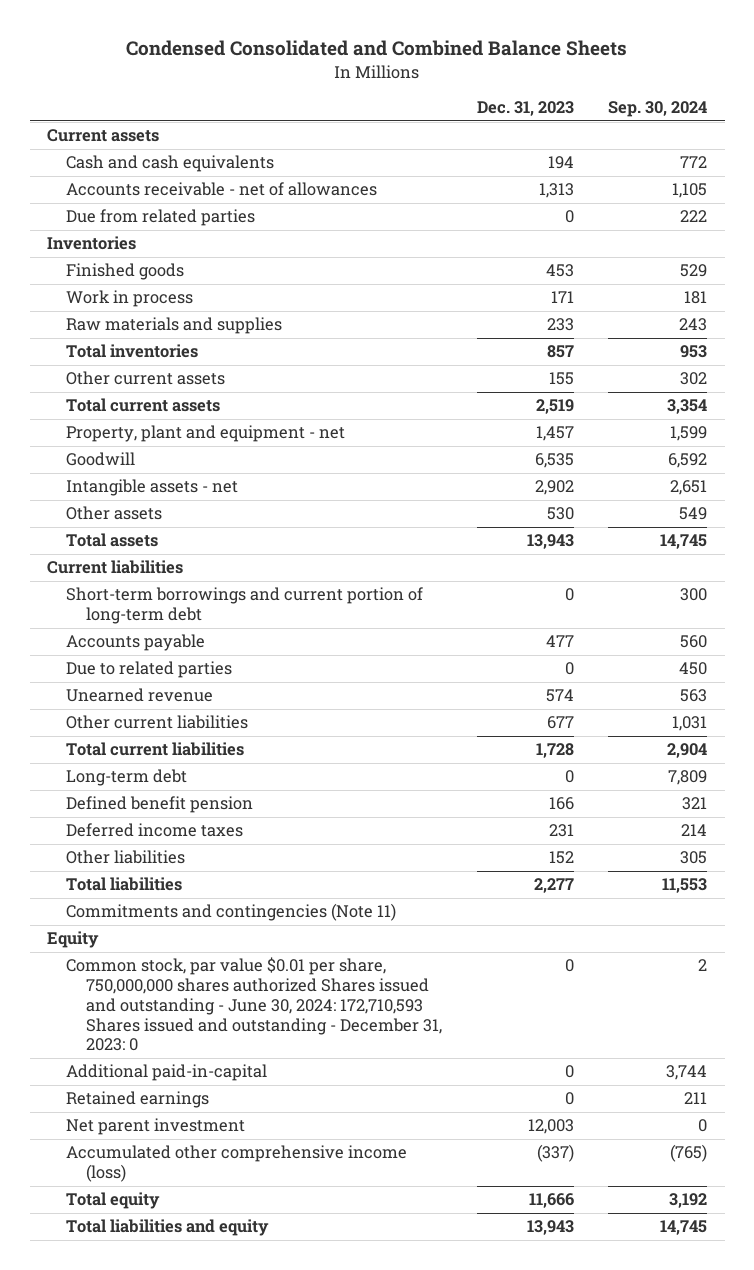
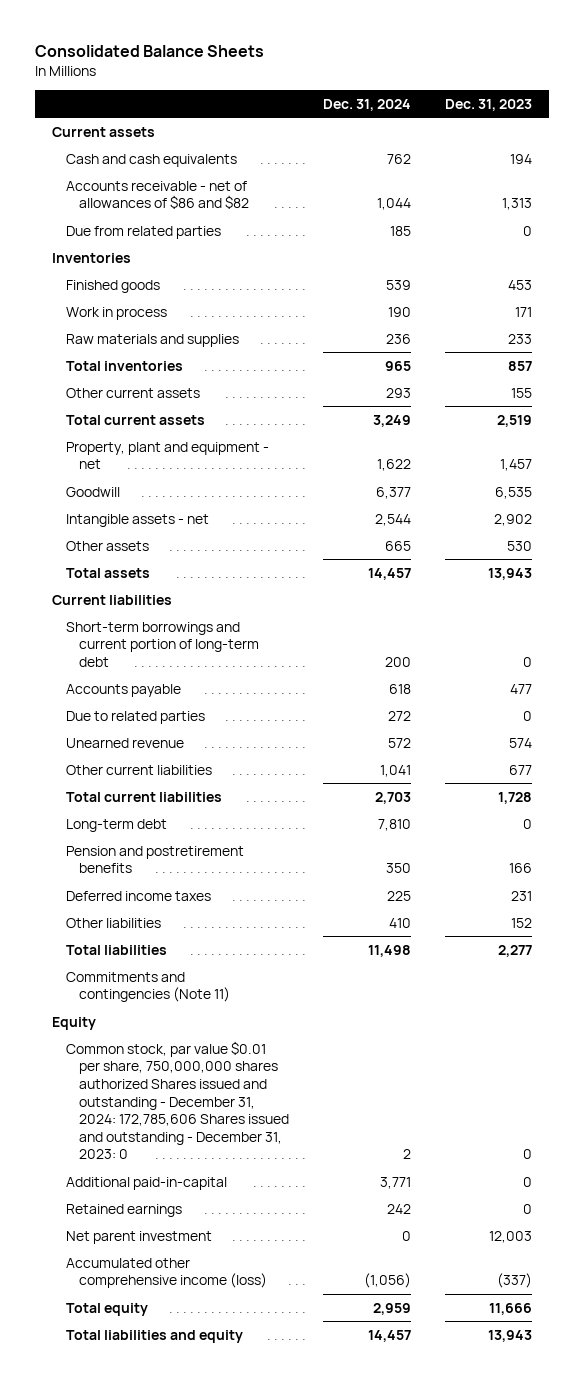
[126,40,628,57] Condensed Consolidated and Combined Balance Sheets -> [35,45,265,58] Consolidated Balance Sheets
[608,101,708,118] Sep. 30, 2024 -> none
none -> [323,98,412,111] Dec. 31, 2024
[66,182,378,197] Accounts receivable - net of allowances -> [65,180,250,210] Accounts receivable - net of allowances of $86 and $82
[66,796,254,814] Defined benefit pension -> [65,845,244,874] Pension and postretirement benefits
[66,957,442,1052] Common stock, par value $0.01 per share, 750,000,000 shares authorized Shares issued and outstanding - June 30, 2024: 172,710,593 Shares issued and outstanding - December 31, 2023: 0 -> [65,1040,290,1160] Common stock, par value $0.01 per share, 750,000,000 shares authorized Shares issued and outstanding - December 31, 2024: 172,785,606 Shares issued and outstanding - December 31, 2023: 0

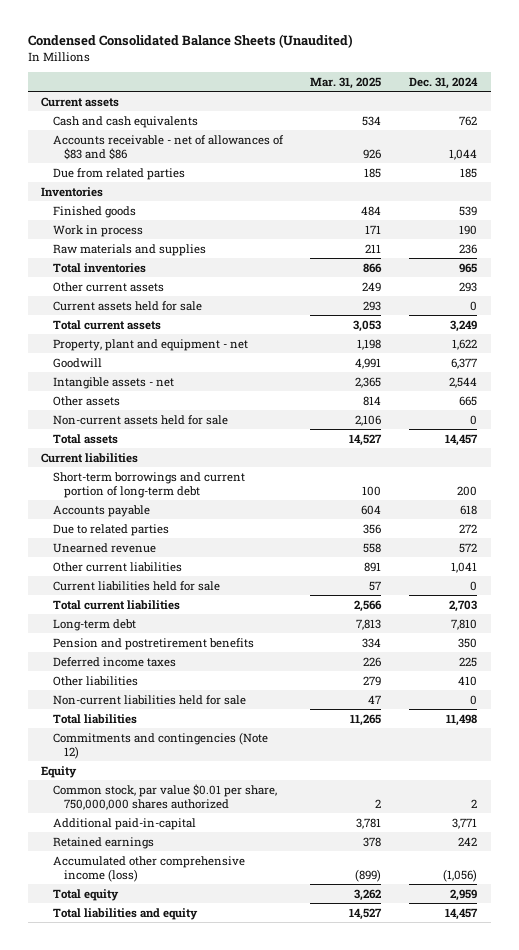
[35,45,265,58] Consolidated Balance Sheets -> [27,34,353,49] Condensed Consolidated Balance Sheets (Unaudited)
[444,98,532,111] Dec. 31, 2023 -> none
none -> [310,76,382,89] Mar. 31, 2025
[65,180,250,210] Accounts receivable - net of allowances of $86 and $82 -> [52,134,284,161] Accounts receivable - net of allowances of $83 and $86
none -> [52,300,202,311] Current assets held for sale
none -> [52,414,228,425] Non-current assets held for sale
none -> [52,580,220,591] Current liabilities held for sale
none -> [52,694,246,705] Non-current liabilities held for sale
[65,971,231,1003] Commitments and contingencies (Note 11) -> [52,731,268,760] Commitments and contingencies (Note 12)
[65,1040,290,1160] Common stock, par value $0.01 per share, 750,000,000 shares authorized Shares issued and outstanding - December 31, 2024: 172,785,606 Shares issued and outstanding - December 31, 2023: 0 -> [52,783,277,811] Common stock, par value $0.01 per share, 750,000,000 shares authorized
[65,1230,212,1244] Net parent investment -> none

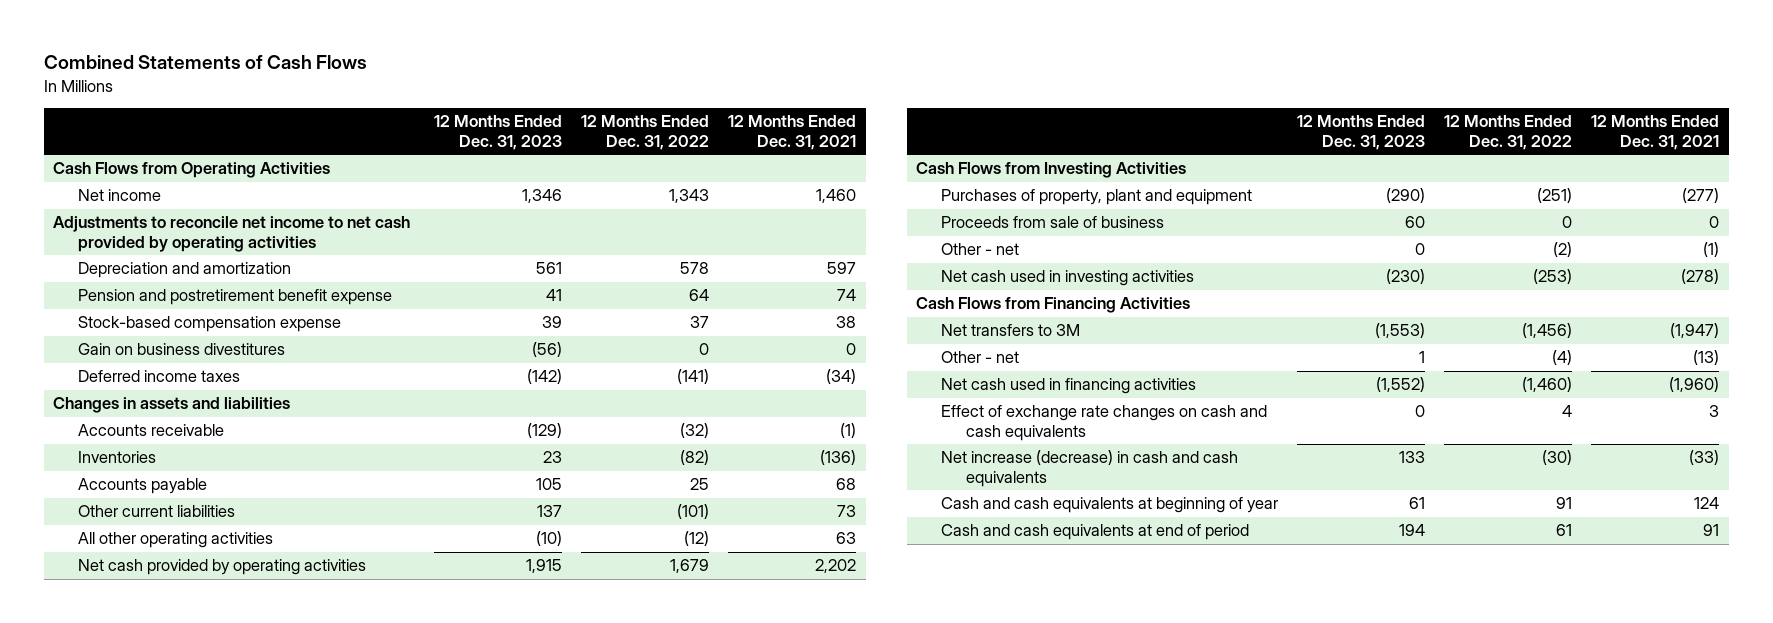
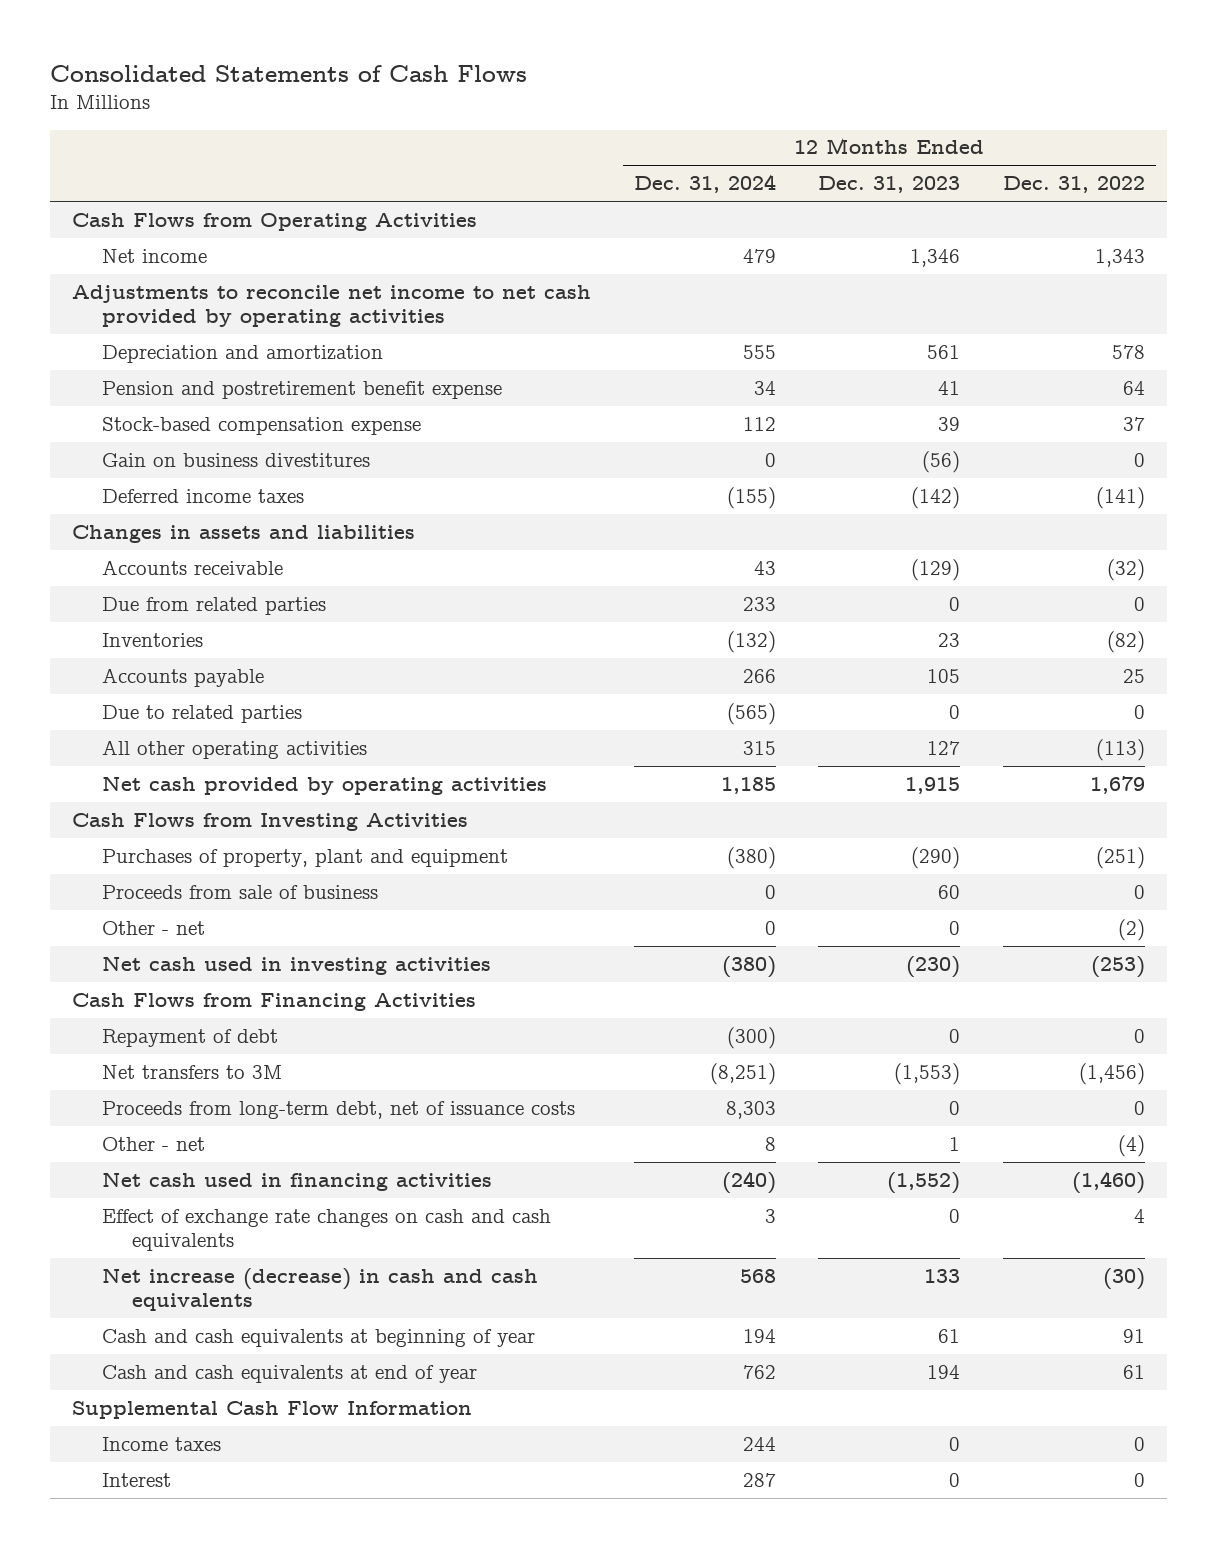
[43,55,367,70] Combined Statements of Cash Flows -> [50,64,528,82] Consolidated Statements of Cash Flows
[728,115,857,150] 12 Months Ended Dec. 31, 2021 -> none
none -> [633,174,776,194] Dec. 31, 2024
none -> [101,596,326,615] Due from related parties
[77,505,235,518] Other current liabilities -> none
none -> [101,704,302,723] Due to related parties
[536,531,563,547] (10) -> [927,740,961,755] 127
[684,531,710,547] (12) -> [1096,738,1146,761] (113)
none -> [101,1028,278,1047] Repayment of debt
none -> [101,1100,575,1119] Proceeds from long-term debt, net of issuance costs
[941,524,1250,541] Cash and cash equivalents at end of period -> [101,1364,477,1383] Cash and cash equivalents at end of year
none -> [71,1400,472,1419] Supplemental Cash Flow Information
none -> [101,1436,221,1451] Income taxes
none -> [101,1472,171,1487] Interest

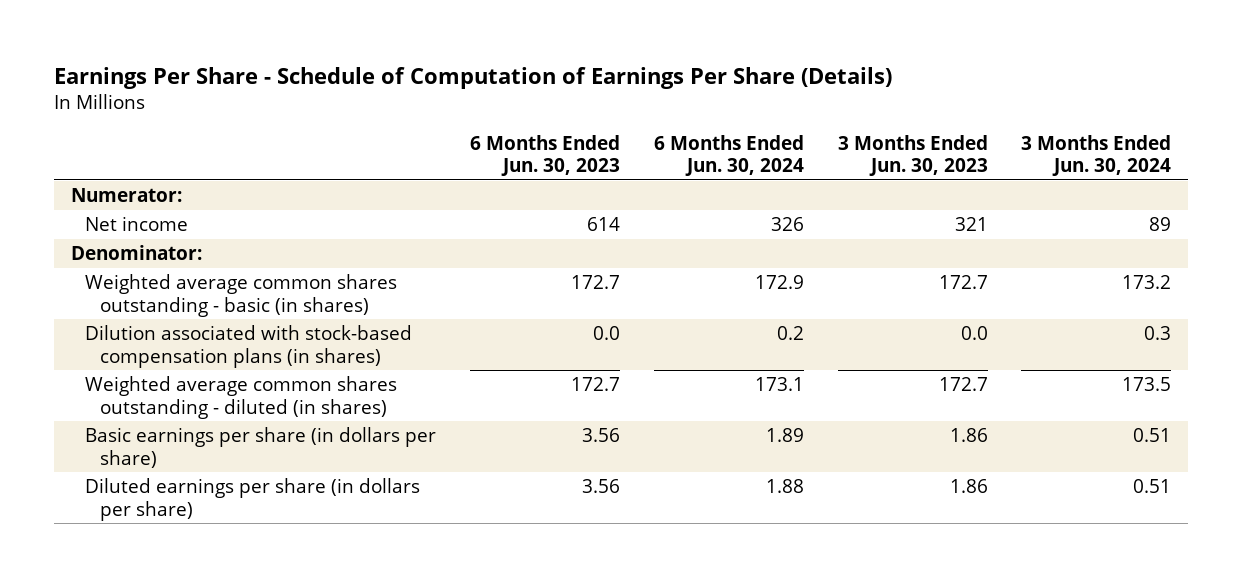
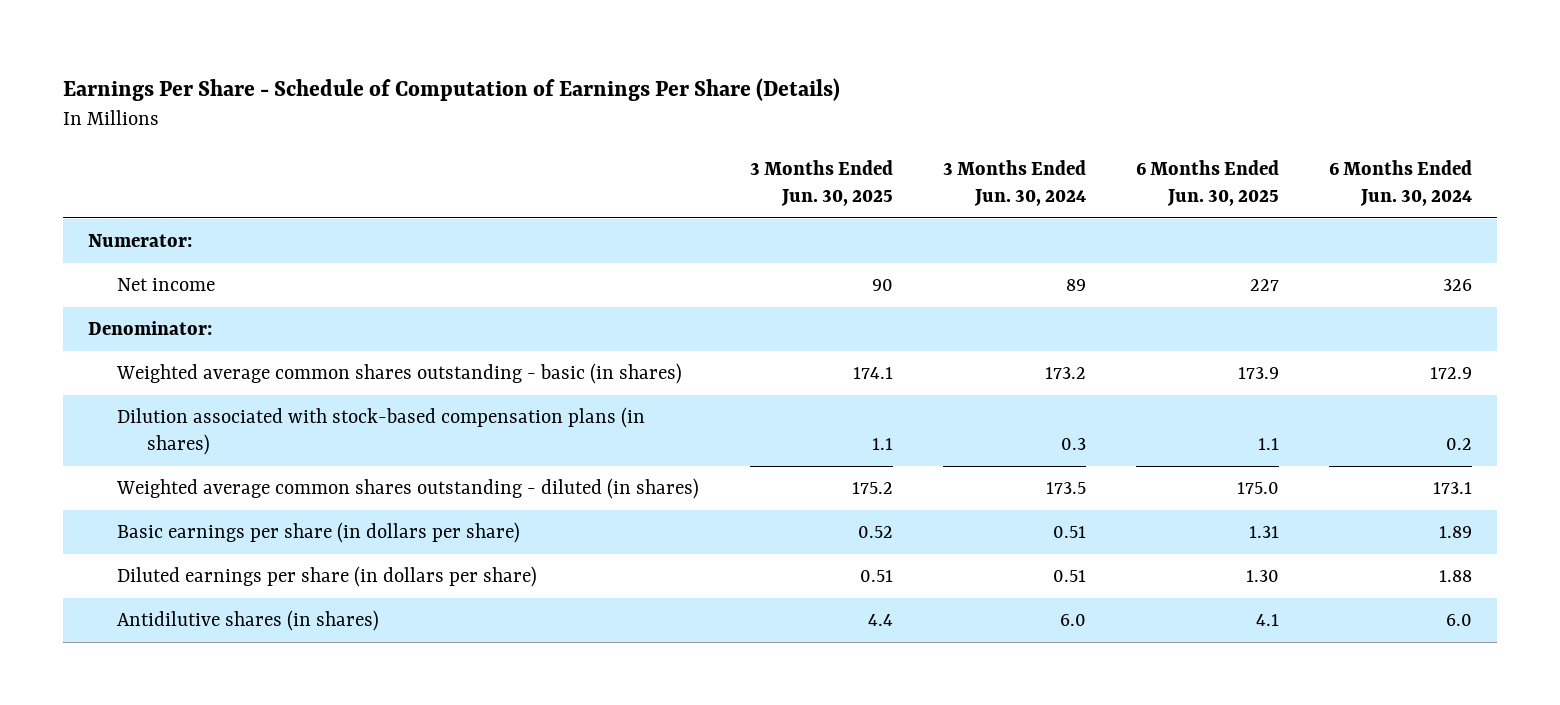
[470,134,621,176] 6 Months Ended Jun. 30, 2023 -> none
[837,134,988,176] 3 Months Ended Jun. 30, 2023 -> none
none -> [749,159,893,206] 3 Months Ended Jun. 30, 2025
none -> [1135,159,1279,206] 6 Months Ended Jun. 30, 2025
none -> [117,610,380,632] Antidilutive shares (in shares)

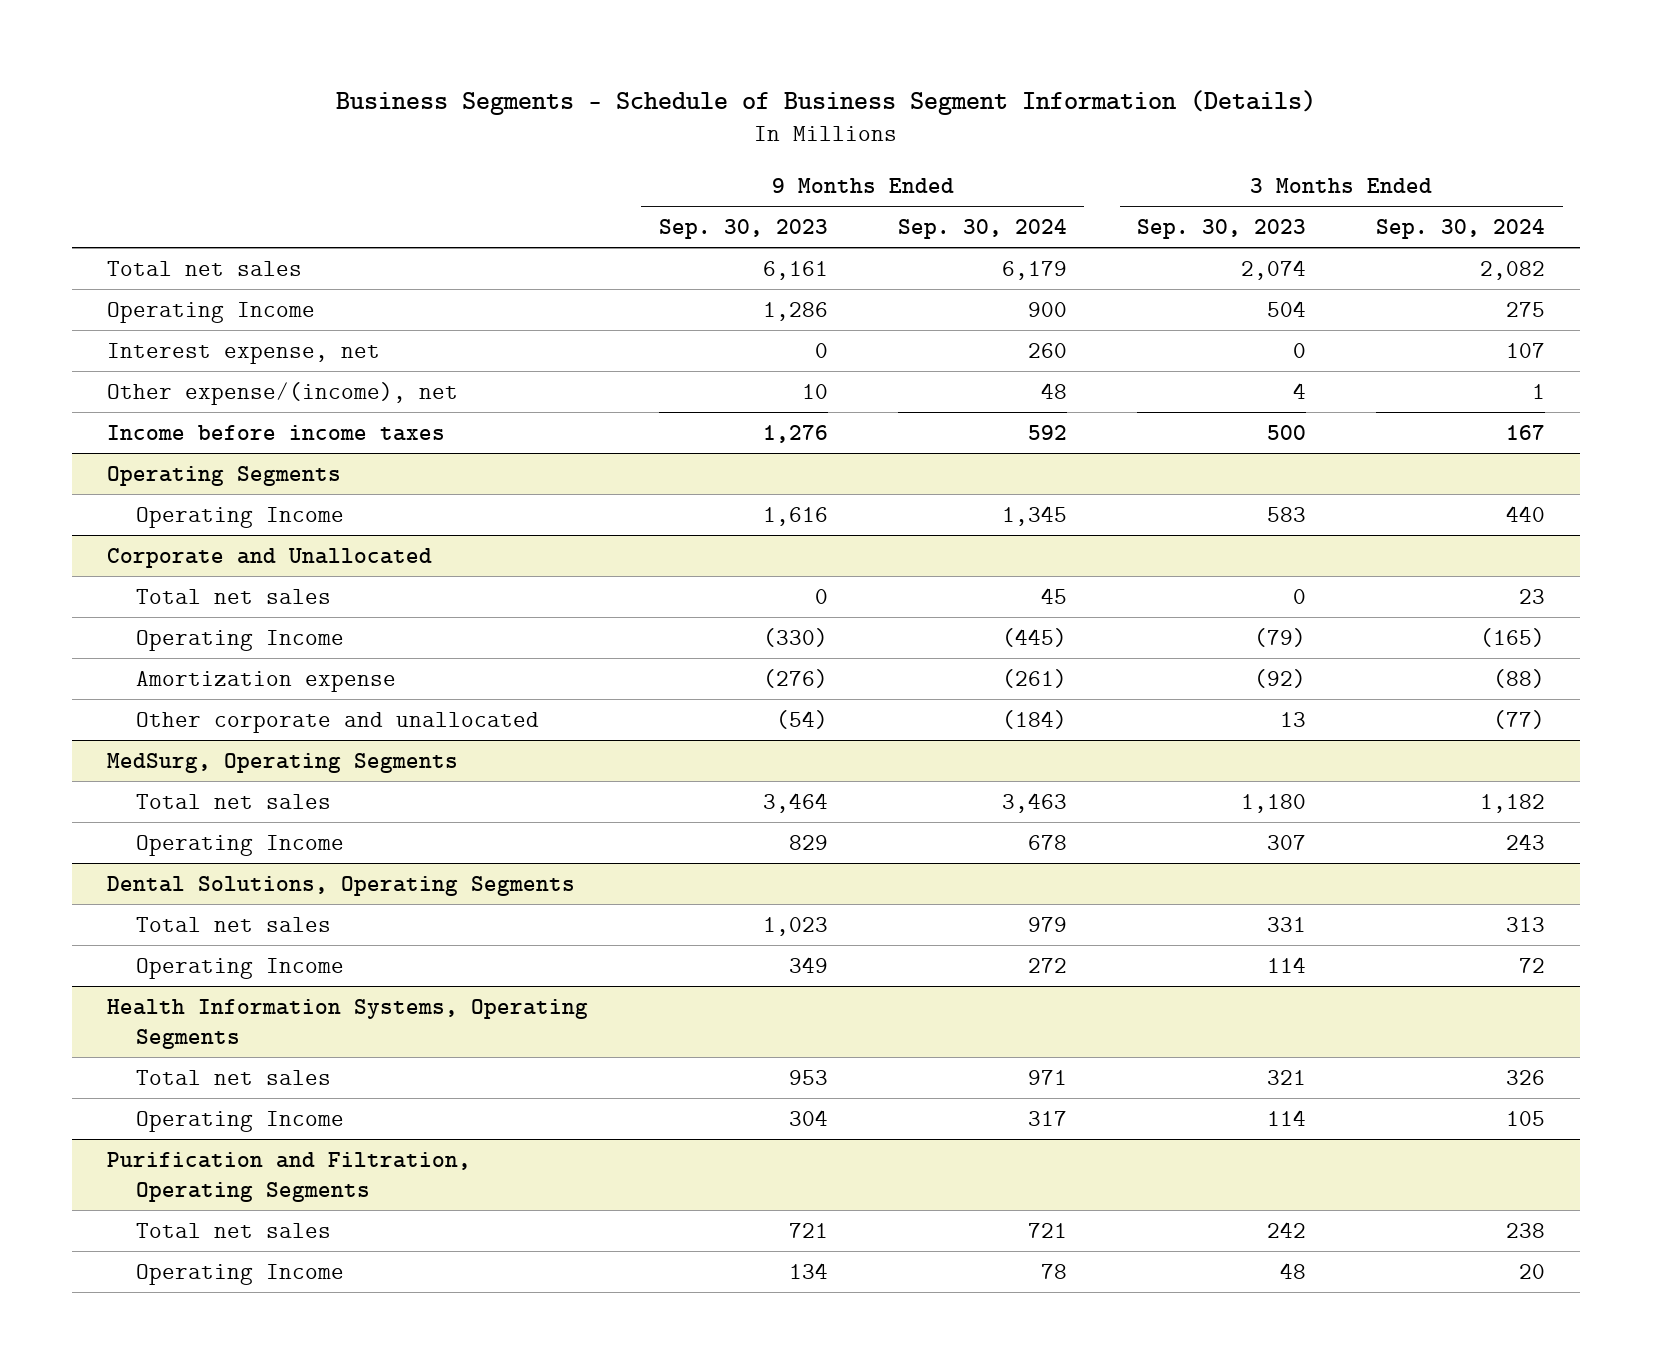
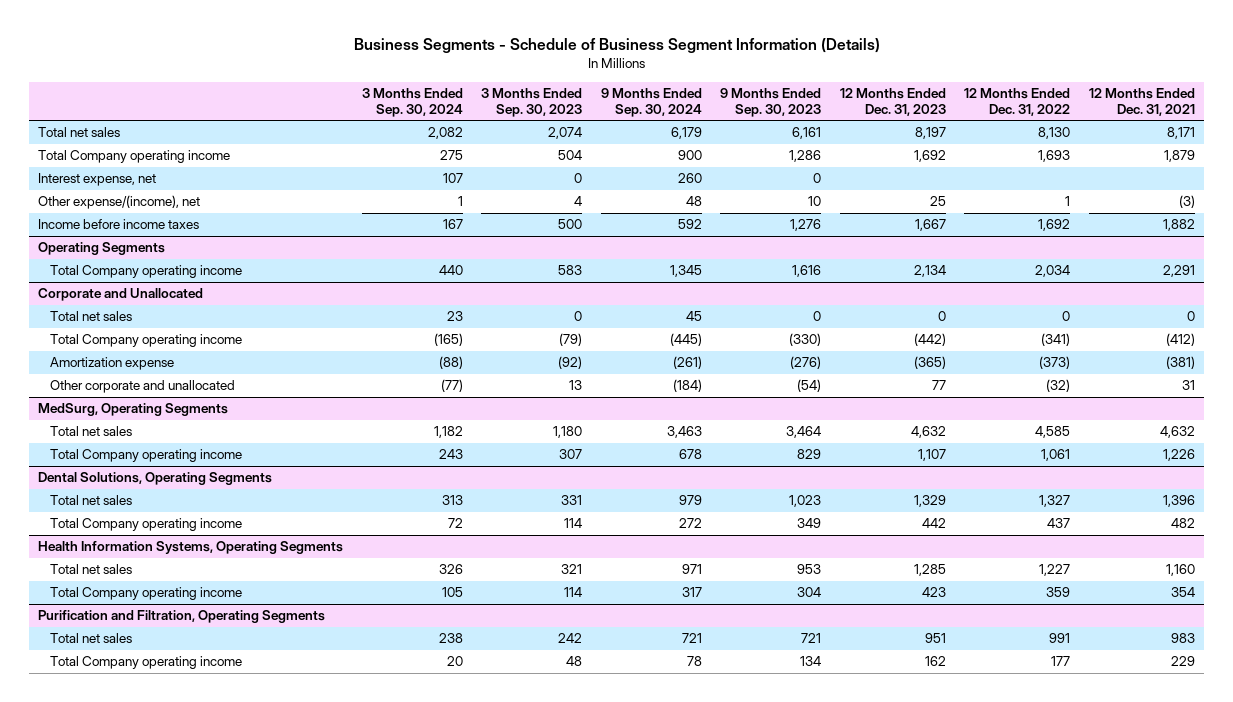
none -> [839,87,946,116] 12 Months Ended Dec. 31, 2023
none -> [964,87,1071,116] 12 Months Ended Dec. 31, 2022
none -> [1088,87,1195,116] 12 Months Ended Dec. 31, 2021
[107,301,316,323] Operating Income -> [38,150,231,164] Total Company operating income
[135,506,344,528] Operating Income -> [50,265,243,279] Total Company operating income
[135,629,344,651] Operating Income -> [50,334,243,348] Total Company operating income
[135,834,344,856] Operating Income -> [50,449,243,463] Total Company operating income
[135,957,344,979] Operating Income -> [50,518,243,532] Total Company operating income
[135,1110,344,1132] Operating Income -> [50,587,243,601] Total Company operating income
[135,1263,344,1285] Operating Income -> [50,656,243,670] Total Company operating income

